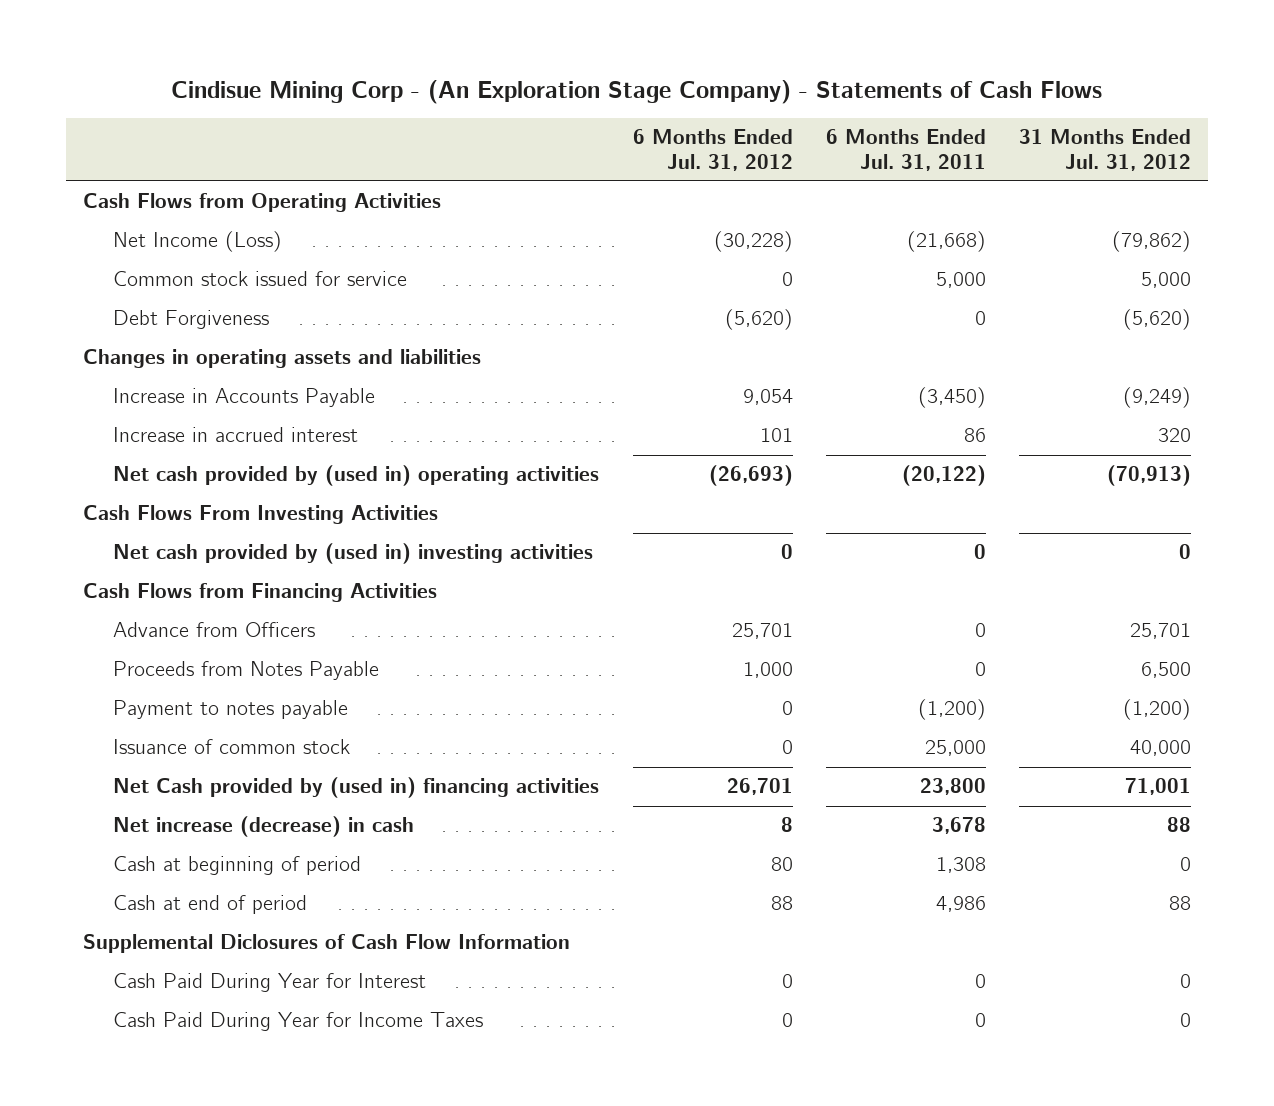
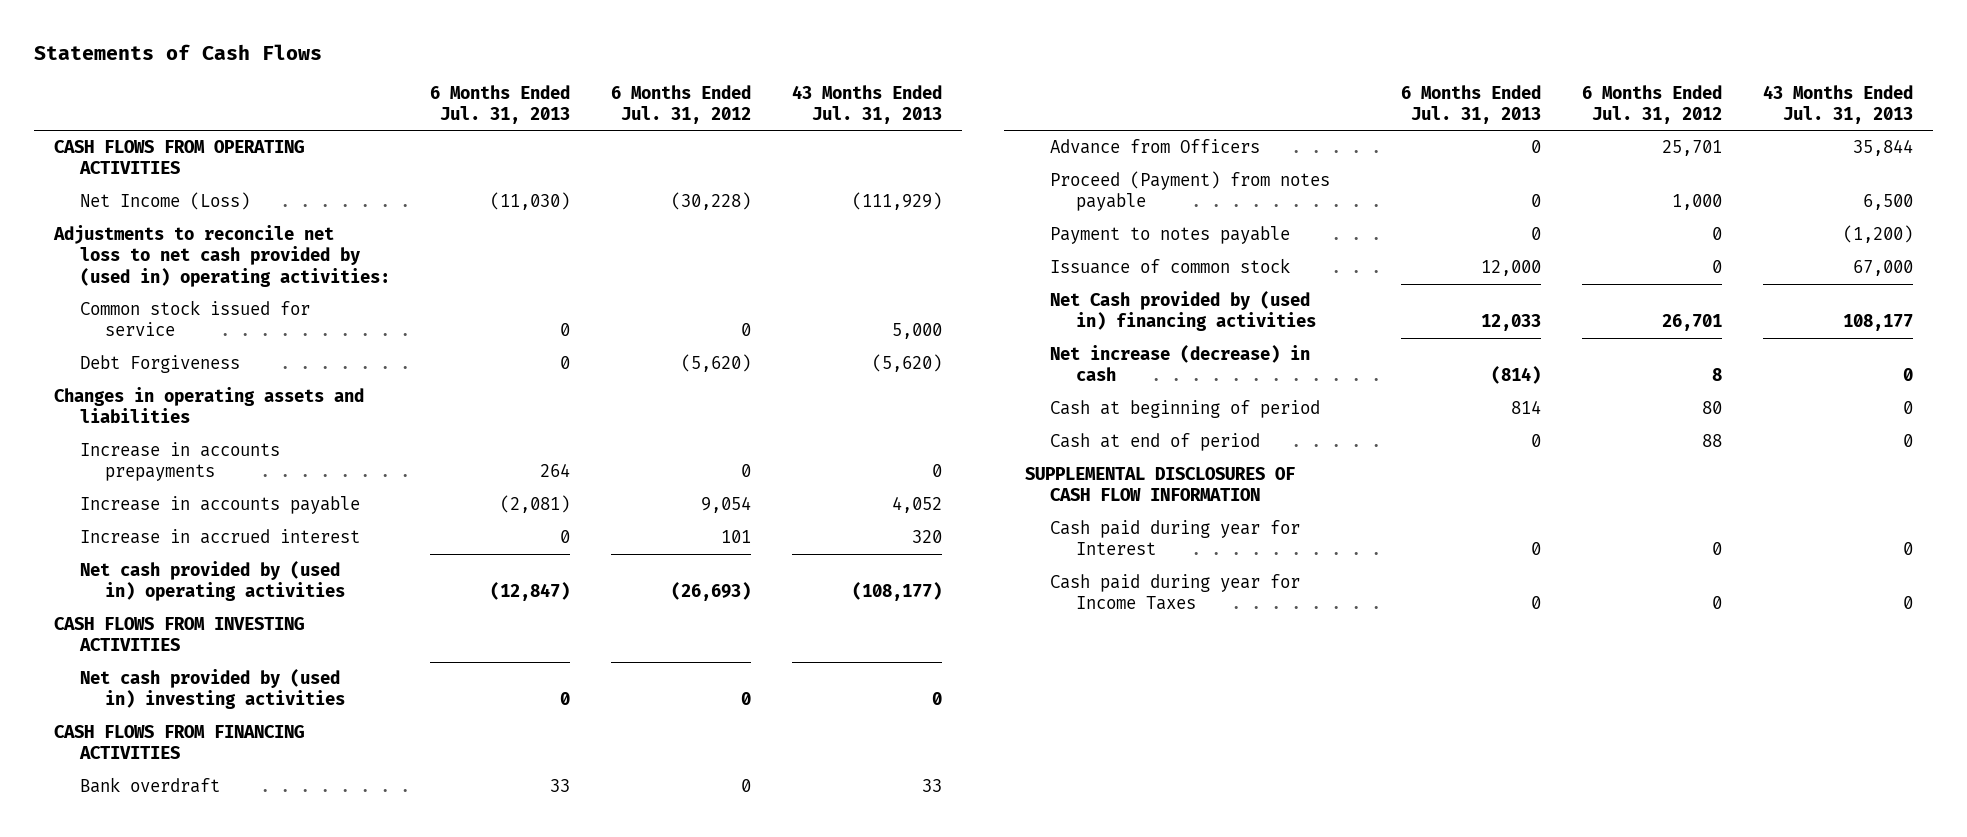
[171,79,1103,104] Cindisue Mining Corp - (An Exploration Stage Company) - Statements of Cash Flows -> [33,43,322,60] Statements of Cash Flows
[825,129,986,171] 6 Months Ended Jul. 31, 2011 -> none
[1019,129,1192,171] 31 Months Ended Jul. 31, 2012 -> none
none -> [430,84,571,124] 6 Months Ended Jul. 31, 2013
none -> [791,84,942,124] 43 Months Ended Jul. 31, 2013
[82,193,441,213] Cash Flows from Operating Activities -> [54,140,305,175] CASH FLOWS FROM OPERATING ACTIVITIES
none -> [53,225,390,287] Adjustments to reconcile net loss to net cash provided by (used in) operating activities:
none -> [79,442,280,482] Increase in accounts prepayments
[113,388,376,408] Increase in Accounts Payable -> [79,496,360,515] Increase in accounts payable
[82,505,438,525] Cash Flows From Investing Activities -> [54,617,305,652] CASH FLOWS FROM INVESTING ACTIVITIES
[82,583,437,603] Cash Flows from Financing Activities -> [54,725,305,760] CASH FLOWS FROM FINANCING ACTIVITIES
none -> [79,777,220,794] Bank overdraft
[113,661,380,681] Proceeds from Notes Payable -> [1050,171,1331,212] Proceed (Payment) from notes payable
[82,934,570,954] Supplemental Diclosures of Cash Flow Information -> [1024,467,1295,502] SUPPLEMENTAL DISCLOSURES OF CASH FLOW INFORMATION
[113,973,427,993] Cash Paid During Year for Interest -> [1050,520,1301,556] Cash paid during year for Interest
[113,1012,484,1032] Cash Paid During Year for Income Taxes -> [1050,574,1301,611] Cash paid during year for Income Taxes

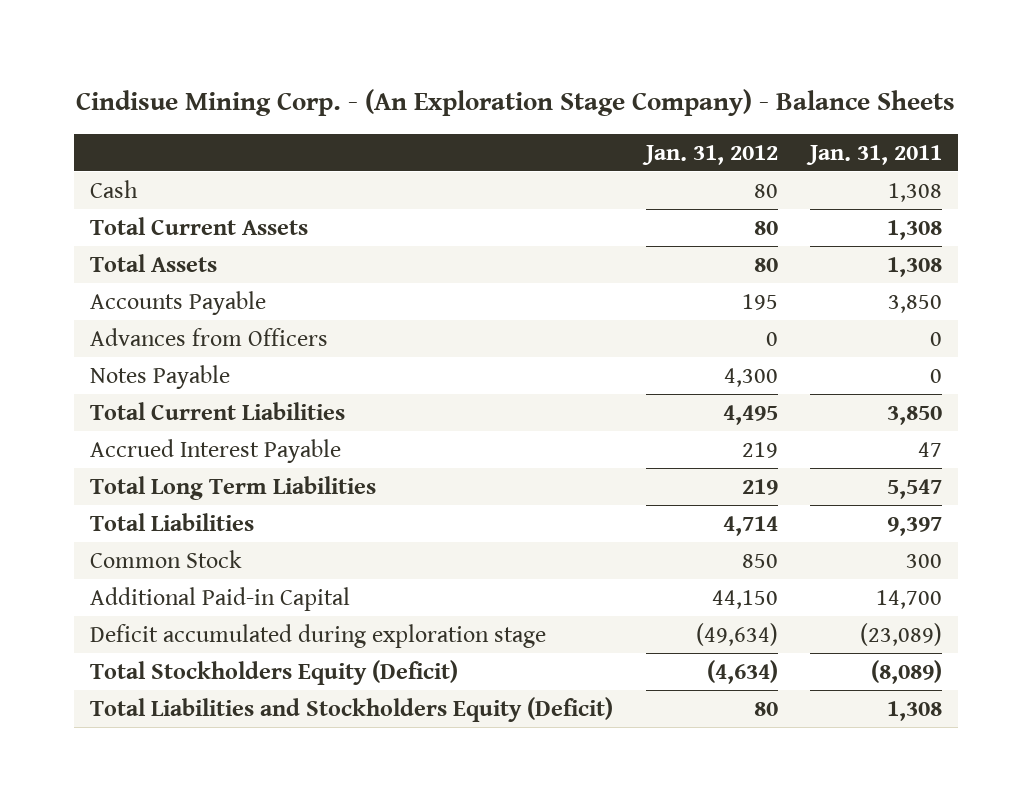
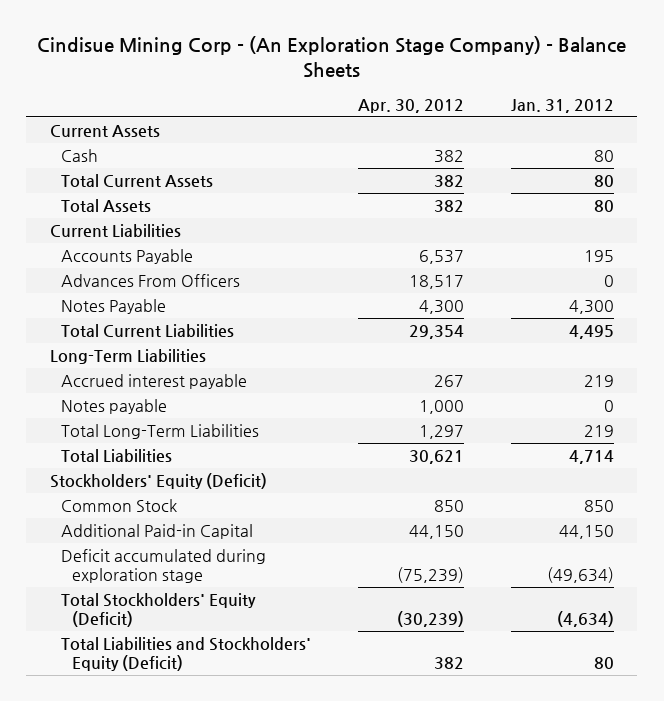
[76,89,956,117] Cindisue Mining Corp. - (An Exploration Stage Company) - Balance Sheets -> [36,36,626,79] Cindisue Mining Corp - (An Exploration Stage Company) - Balance Sheets
[806,144,943,165] Jan. 31, 2011 -> none
none -> [358,99,465,114] Apr. 30, 2012
none -> [49,125,160,138] Current Assets
none -> [49,224,181,238] Current Liabilities
[90,327,329,346] Advances from Officers -> [61,274,241,288] Advances From Officers
none -> [49,349,206,365] Long-Term Liabilities
[90,438,342,463] Accrued Interest Payable -> [61,374,248,390] Accrued interest payable
none -> [61,399,168,415] Notes payable
[90,475,377,500] Total Long Term Liabilities -> [61,424,260,440] Total Long-Term Liabilities
none -> [49,473,267,490] Stockholders' Equity (Deficit)
[90,659,459,685] Total Stockholders Equity (Deficit) -> [61,593,257,628] Total Stockholders' Equity (Deficit)
[90,696,614,722] Total Liabilities and Stockholders Equity (Deficit) -> [61,637,312,672] Total Liabilities and Stockholders' Equity (Deficit)

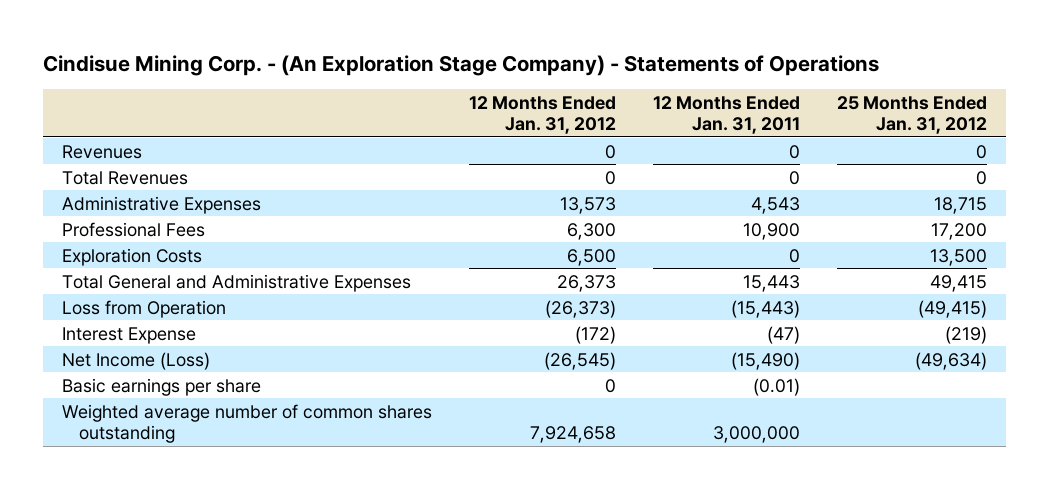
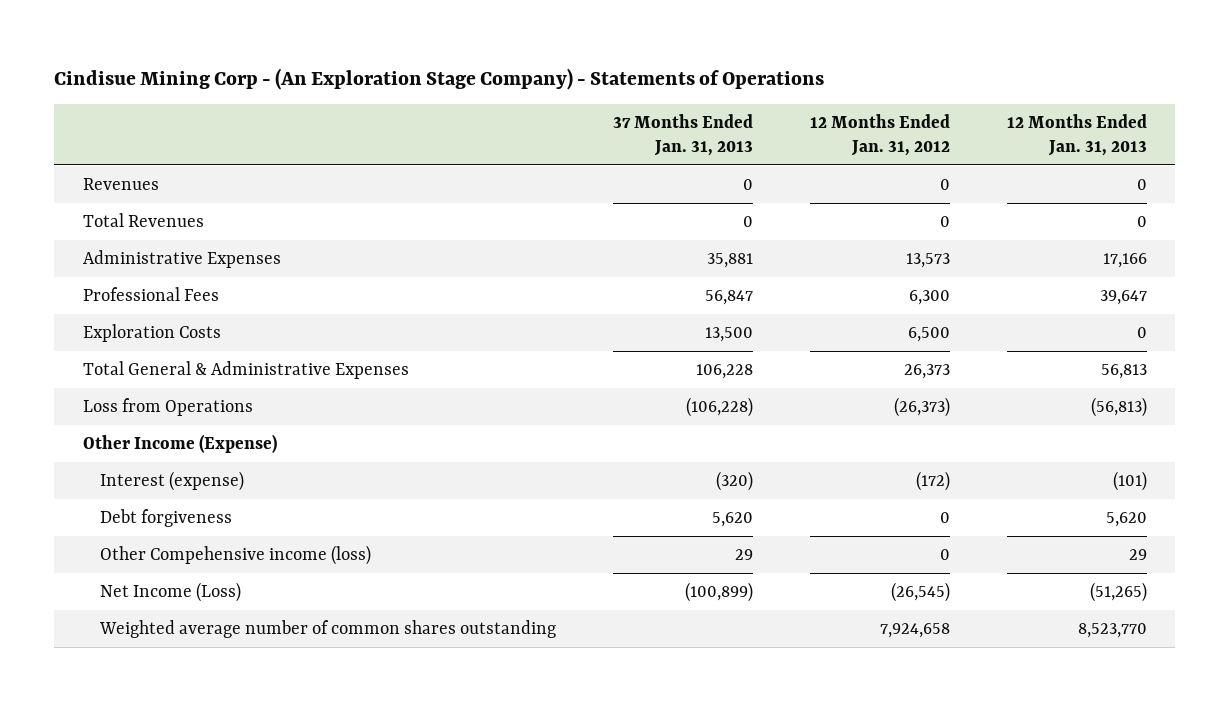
[42,54,879,76] Cindisue Mining Corp. - (An Exploration Stage Company) - Statements of Operations -> [54,67,825,90] Cindisue Mining Corp - (An Exploration Stage Company) - Statements of Operations
[653,95,801,134] 12 Months Ended Jan. 31, 2011 -> none
[837,95,988,134] 25 Months Ended Jan. 31, 2012 -> none
none -> [613,114,754,156] 37 Months Ended Jan. 31, 2013
none -> [1006,114,1147,156] 12 Months Ended Jan. 31, 2013
[61,273,411,292] Total General and Administrative Expenses -> [82,361,409,380] Total General & Administrative Expenses
[61,299,226,318] Loss from Operation -> [82,398,253,417] Loss from Operations
none -> [82,434,277,454] Other Income (Expense)
[61,326,196,344] Interest Expense -> [100,471,245,492] Interest (expense)
none -> [100,509,233,528] Debt forgiveness
none -> [100,545,372,566] Other Compehensive income (loss)
[61,377,261,396] Basic earnings per share -> none

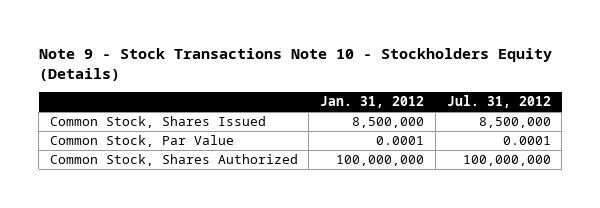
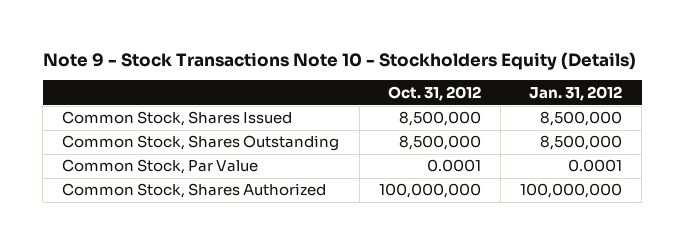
[446,95,551,109] Jul. 31, 2012 -> none
none -> [387,85,481,101] Oct. 31, 2012
none -> [62,135,340,152] Common Stock, Shares Outstanding

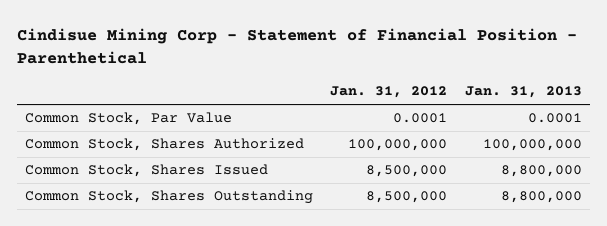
[42,51,636,70] Note 9 - Stock Transactions Note 10 - Stockholders Equity (Details) -> [16,27,577,65] Cindisue Mining Corp - Statement of Financial Position - Parenthetical
[387,85,481,101] Oct. 31, 2012 -> none
none -> [464,86,582,99] Jan. 31, 2013
[62,111,293,127] Common Stock, Shares Issued -> [25,164,269,178] Common Stock, Shares Issued
[62,135,340,152] Common Stock, Shares Outstanding -> [25,190,314,205] Common Stock, Shares Outstanding

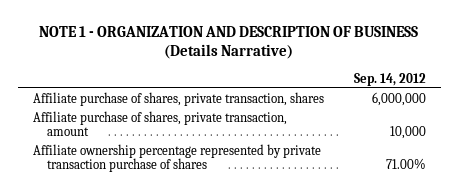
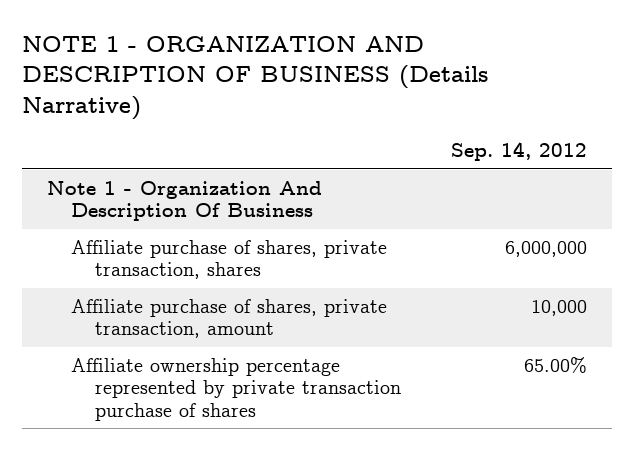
none -> [47,180,323,222] Note 1 - Organization And Description Of Business
[386,158,427,170] 71.00% -> [524,356,588,373] 65.00%

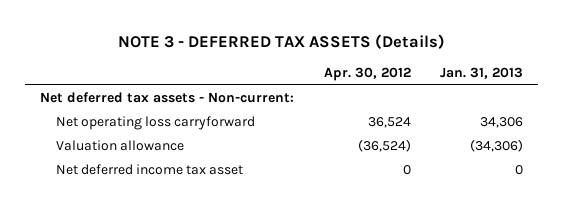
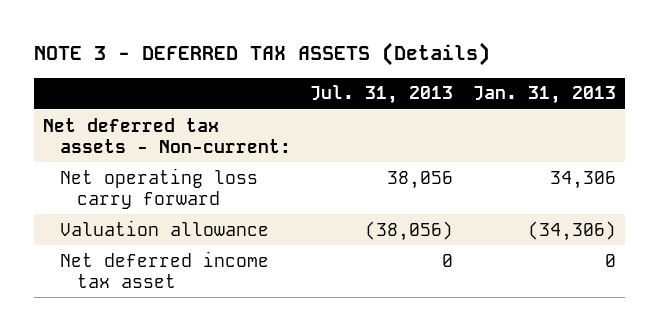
[323,67,411,82] Apr. 30, 2012 -> none
none -> [310,85,454,105] Jul. 31, 2013
[55,116,255,131] Net operating loss carryforward -> [60,167,259,209] Net operating loss carry forward

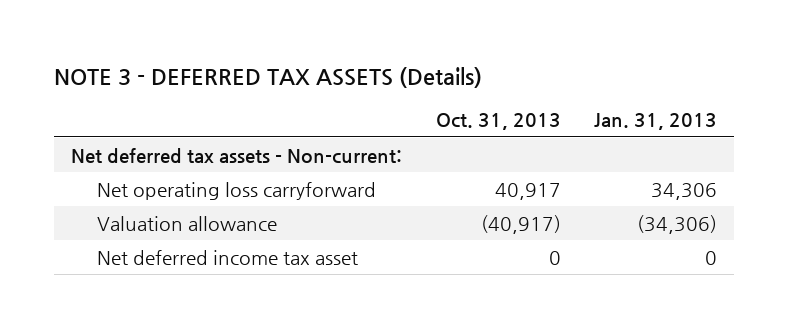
[310,85,454,105] Jul. 31, 2013 -> none
none -> [435,113,561,131] Oct. 31, 2013
[60,167,259,209] Net operating loss carry forward -> [96,181,376,200] Net operating loss carryforward

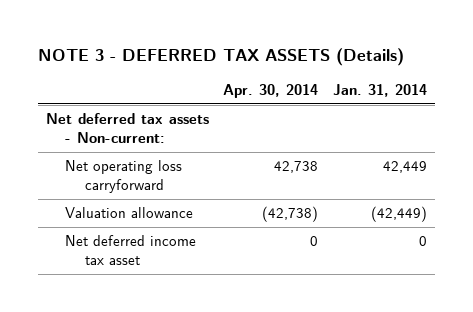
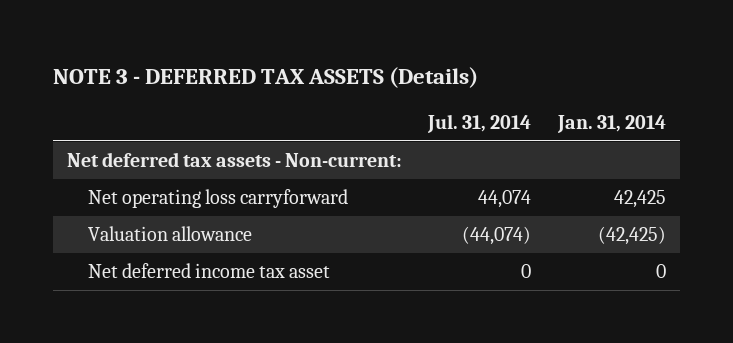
[223,83,319,98] Apr. 30, 2014 -> none
none -> [427,114,532,134] Jul. 31, 2014
[383,161,428,174] 42,449 -> [614,190,667,209] 42,425
[371,206,428,223] (42,449) -> [598,226,667,246] (42,425)

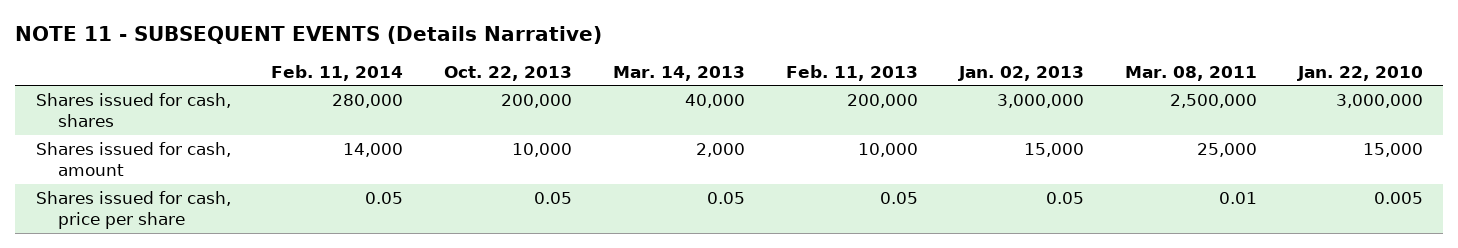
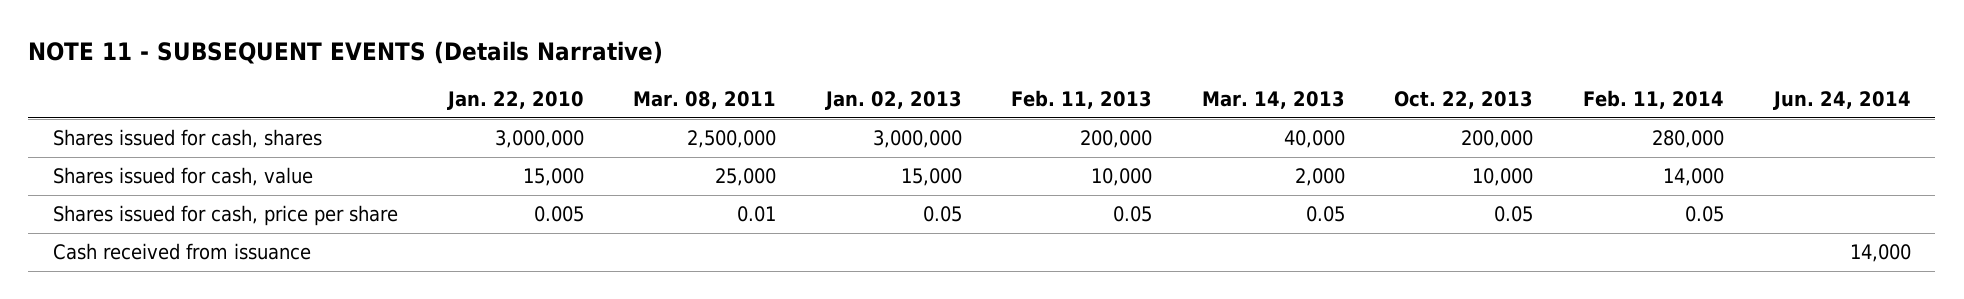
none -> [1772,91,1911,111] Jun. 24, 2014
[35,141,231,177] Shares issued for cash, amount -> [53,167,314,187] Shares issued for cash, value
none -> [53,243,312,261] Cash received from issuance

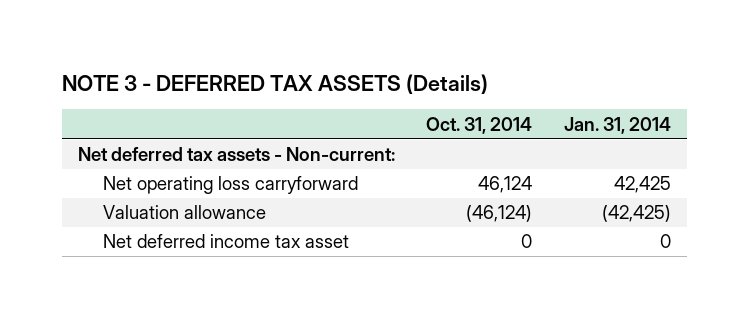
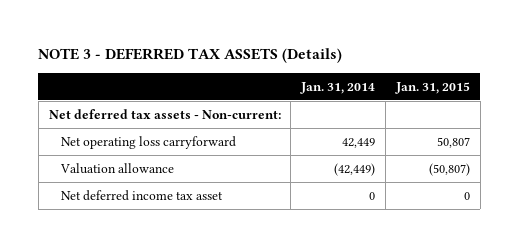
[426,116,533,134] Oct. 31, 2014 -> none
none -> [394,81,470,94] Jan. 31, 2015
[613,176,671,194] 42,425 -> [342,137,376,148] 42,449
[601,205,671,223] (42,425) -> [334,162,376,176] (42,449)

